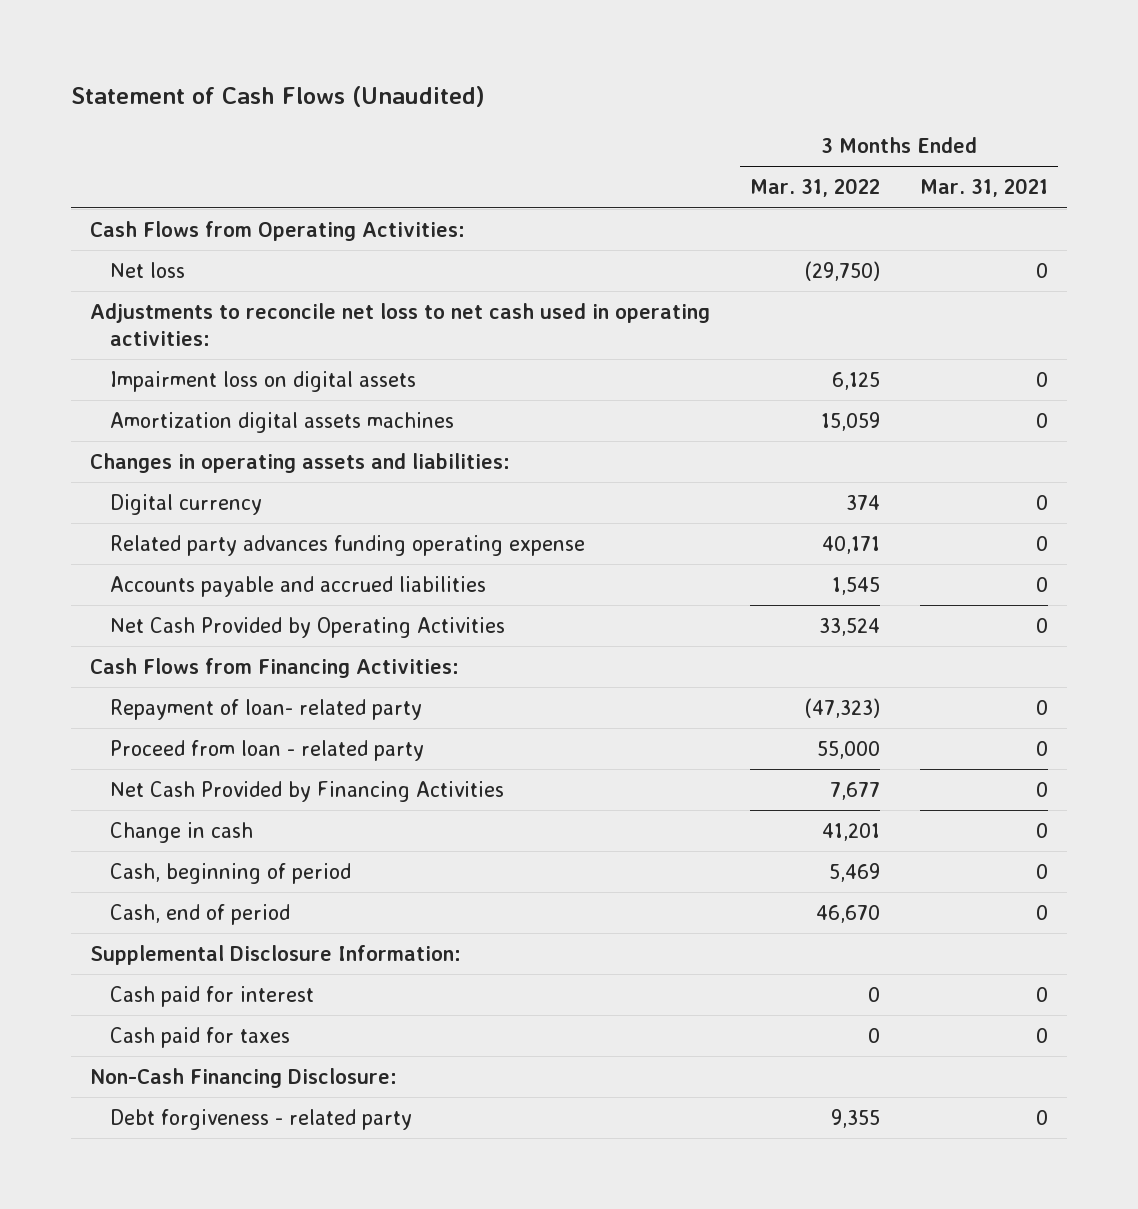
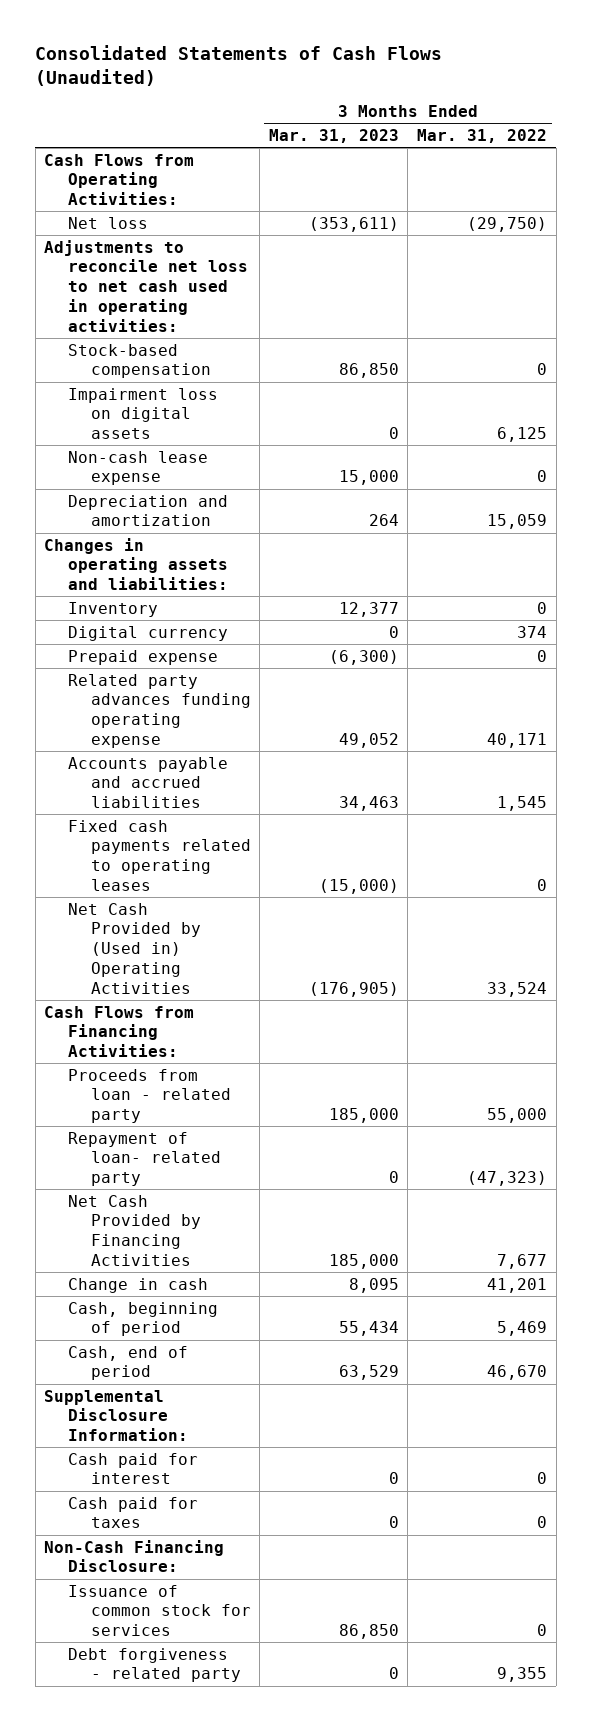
[70,85,485,107] Statement of Cash Flows (Unaudited) -> [35,44,443,87] Consolidated Statements of Cash Flows (Unaudited)
[919,178,1048,198] Mar. 31, 2021 -> none
none -> [268,128,399,143] Mar. 31, 2023
none -> [67,343,211,379] Stock-based compensation
none -> [67,450,208,486] Non-cash lease expense
[110,411,455,433] Amortization digital assets machines -> [67,494,228,527] Depreciation and amortization
none -> [67,601,158,617] Inventory
none -> [67,649,218,665] Prepaid expense
none -> [67,819,251,892] Fixed cash payments related to operating leases
[110,616,506,638] Net Cash Provided by Operating Activities -> [67,902,201,995] Net Cash Provided by (Used in) Operating Activities
none -> [67,1068,231,1124] Proceeds from loan - related party
[110,739,425,761] Proceed from loan - related party -> none
none -> [67,1584,251,1637] Issuance of common stock for services

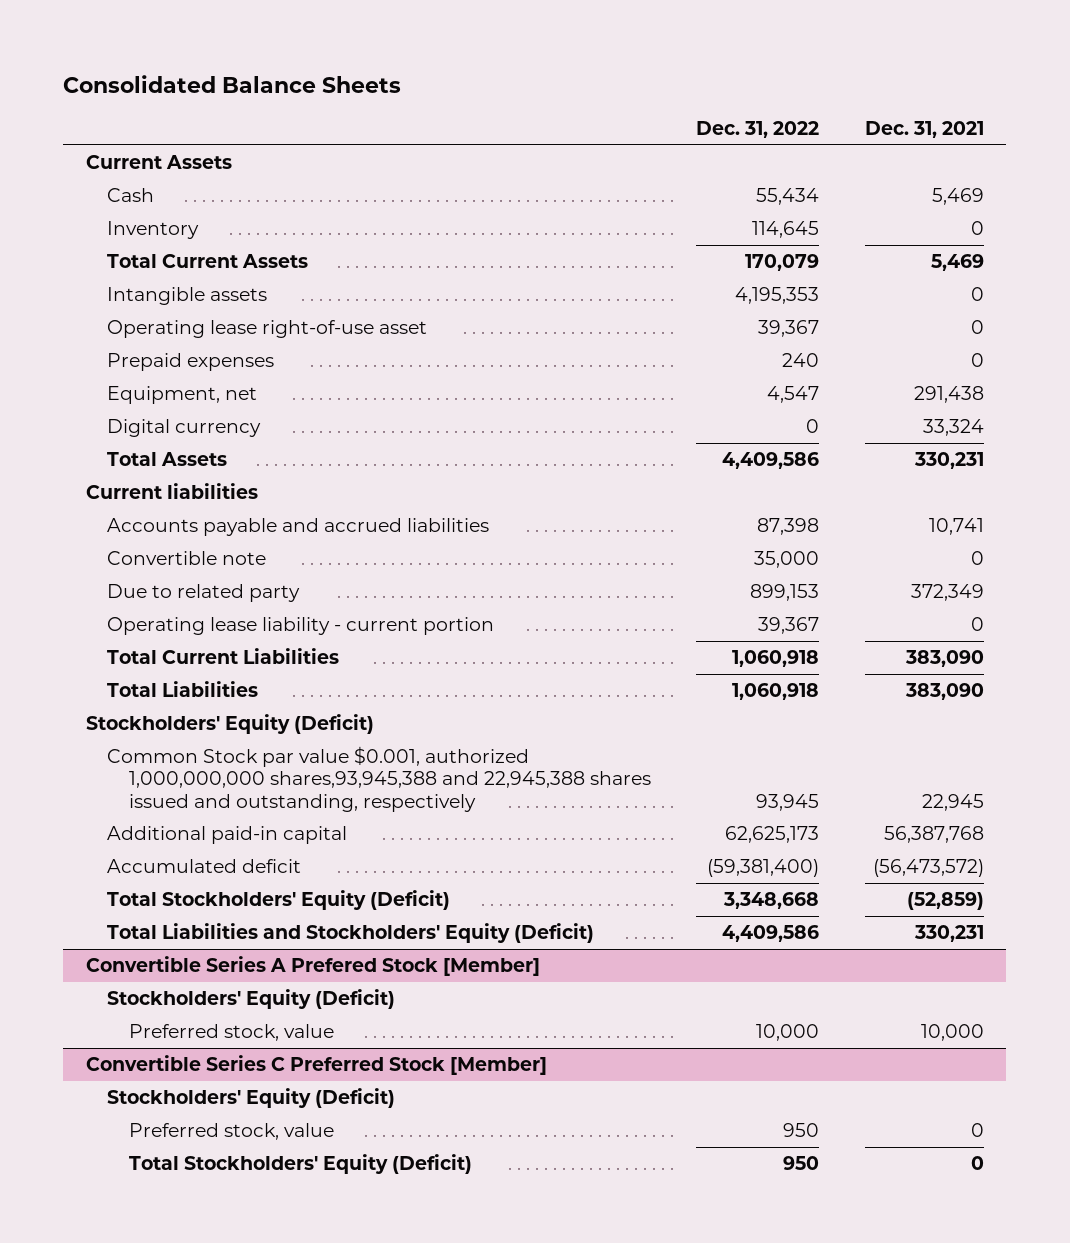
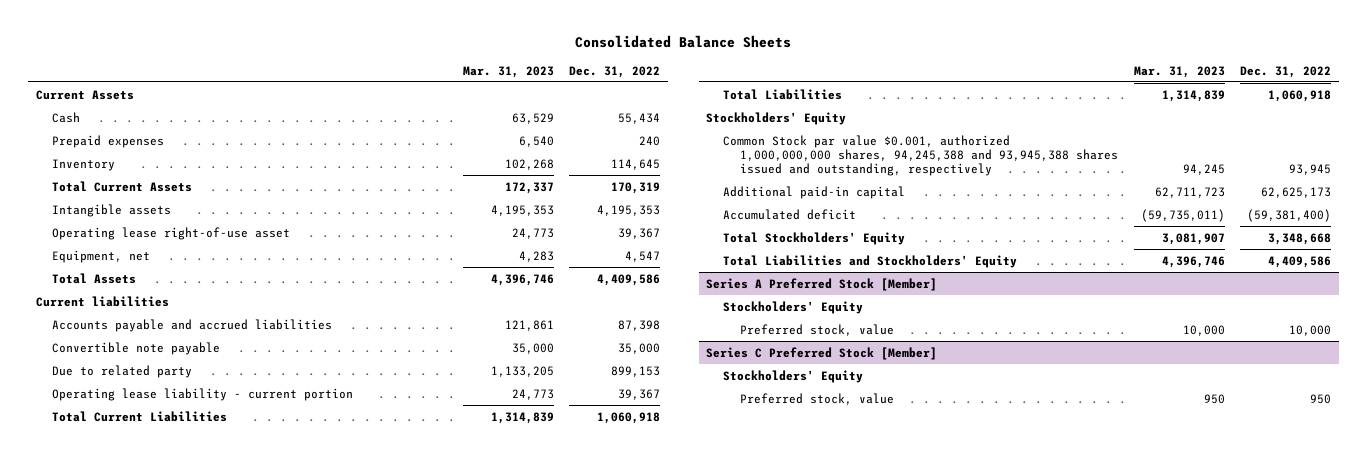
[864,121,984,139] Dec. 31, 2021 -> none
none -> [462,65,554,78] Mar. 31, 2023
[107,353,275,372] Prepaid expenses -> [52,134,165,148] Prepaid expenses
[745,254,820,272] 170,079 -> [611,181,661,194] 170,319
[107,419,262,438] Digital currency -> none
[107,551,267,566] Convertible note -> [52,341,221,355] Convertible note payable
[85,714,374,735] Stockholders' Equity (Deficit) -> [706,111,847,125] Stockholders' Equity
[107,746,651,812] Common Stock par value $0.001, authorized 1,000,000,000 shares,93,945,388 and 22,945,388 shares issued and outstanding, respectively -> [723,134,1118,177] Common Stock par value $0.001, authorized 1,000,000,000 shares, 94,245,388 and 93,945,388 shares issued and outstanding, respectively
[107,890,451,911] Total Stockholders' Equity (Deficit) -> [723,231,906,245] Total Stockholders' Equity
[107,923,595,944] Total Liabilities and Stockholders' Equity (Deficit) -> [723,254,1018,268] Total Liabilities and Stockholders' Equity
[85,956,540,977] Convertible Series A Prefered Stock [Member] -> [706,277,938,291] Series A Preferred Stock [Member]
[107,989,396,1010] Stockholders' Equity (Deficit) -> [723,300,864,314] Stockholders' Equity
[85,1055,547,1076] Convertible Series C Preferred Stock [Member] -> [706,346,938,360] Series C Preferred Stock [Member]
[107,1088,396,1109] Stockholders' Equity (Deficit) -> [723,369,864,383] Stockholders' Equity
[128,1154,472,1175] Total Stockholders' Equity (Deficit) -> none

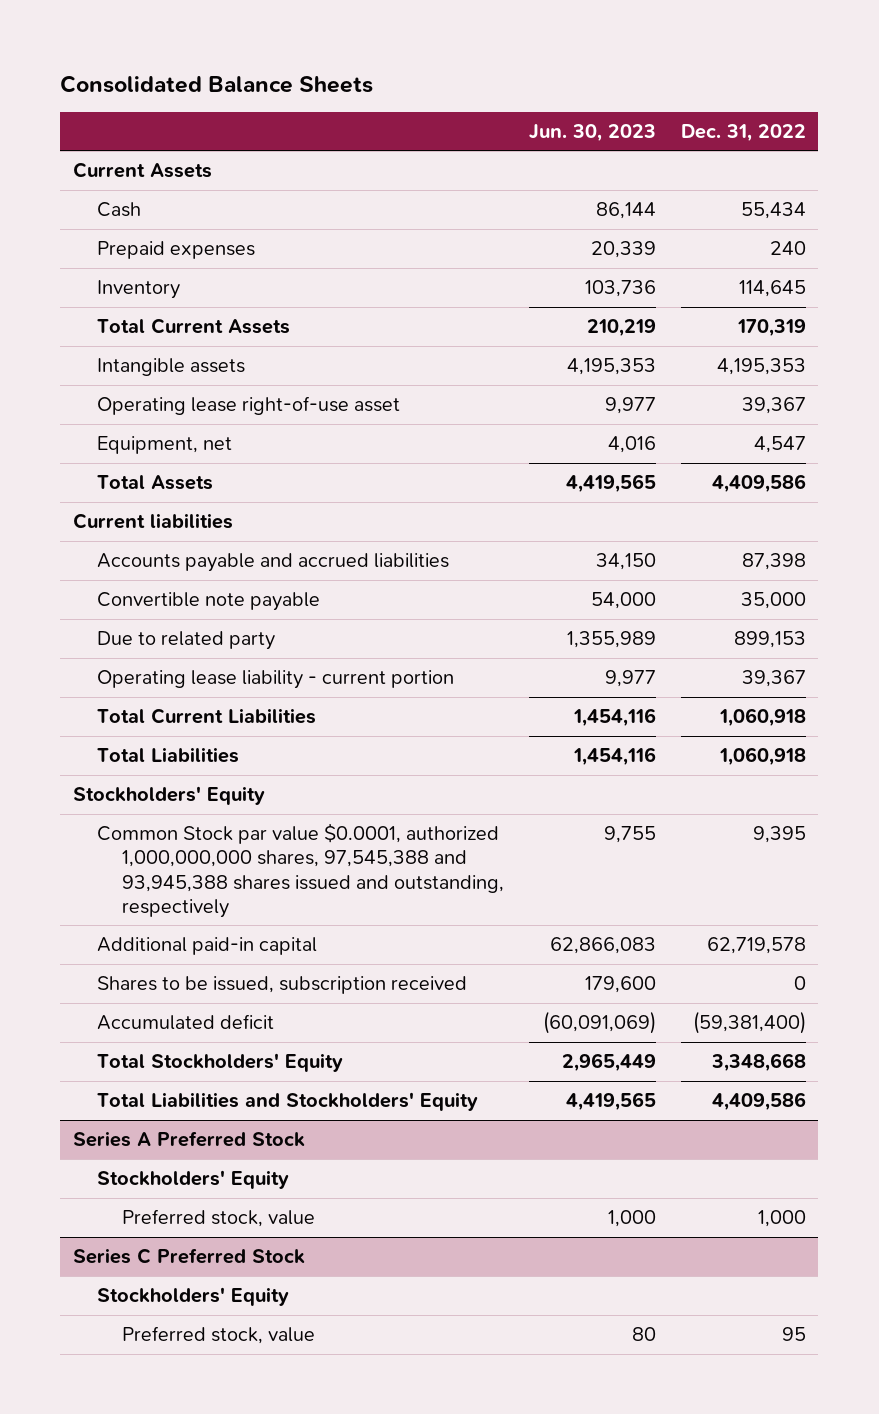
[462,65,554,78] Mar. 31, 2023 -> none
none -> [528,123,656,142] Jun. 30, 2023
[723,134,1118,177] Common Stock par value $0.001, authorized 1,000,000,000 shares, 94,245,388 and 93,945,388 shares issued and outstanding, respectively -> [97,823,504,918] Common Stock par value $0.0001, authorized 1,000,000,000 shares, 97,545,388 and 93,945,388 shares issued and outstanding, respectively
[1289,164,1332,176] 93,945 -> [752,826,806,844] 9,395
[1261,186,1332,198] 62,625,173 -> [706,937,806,955] 62,719,578
none -> [97,976,468,995] Shares to be issued, subscription received
[706,277,938,291] Series A Preferred Stock [Member] -> [72,1131,305,1148] Series A Preferred Stock
[1289,324,1332,336] 10,000 -> [757,1210,806,1228] 1,000
[706,346,938,360] Series C Preferred Stock [Member] -> [72,1248,305,1265] Series C Preferred Stock
[1310,393,1332,404] 950 -> [781,1327,806,1342] 95

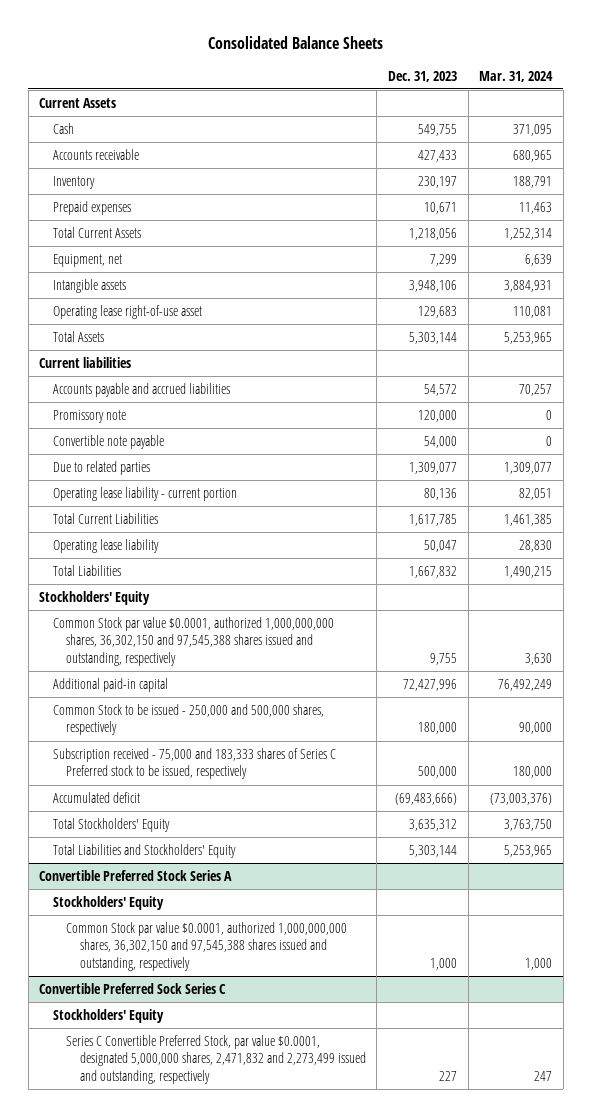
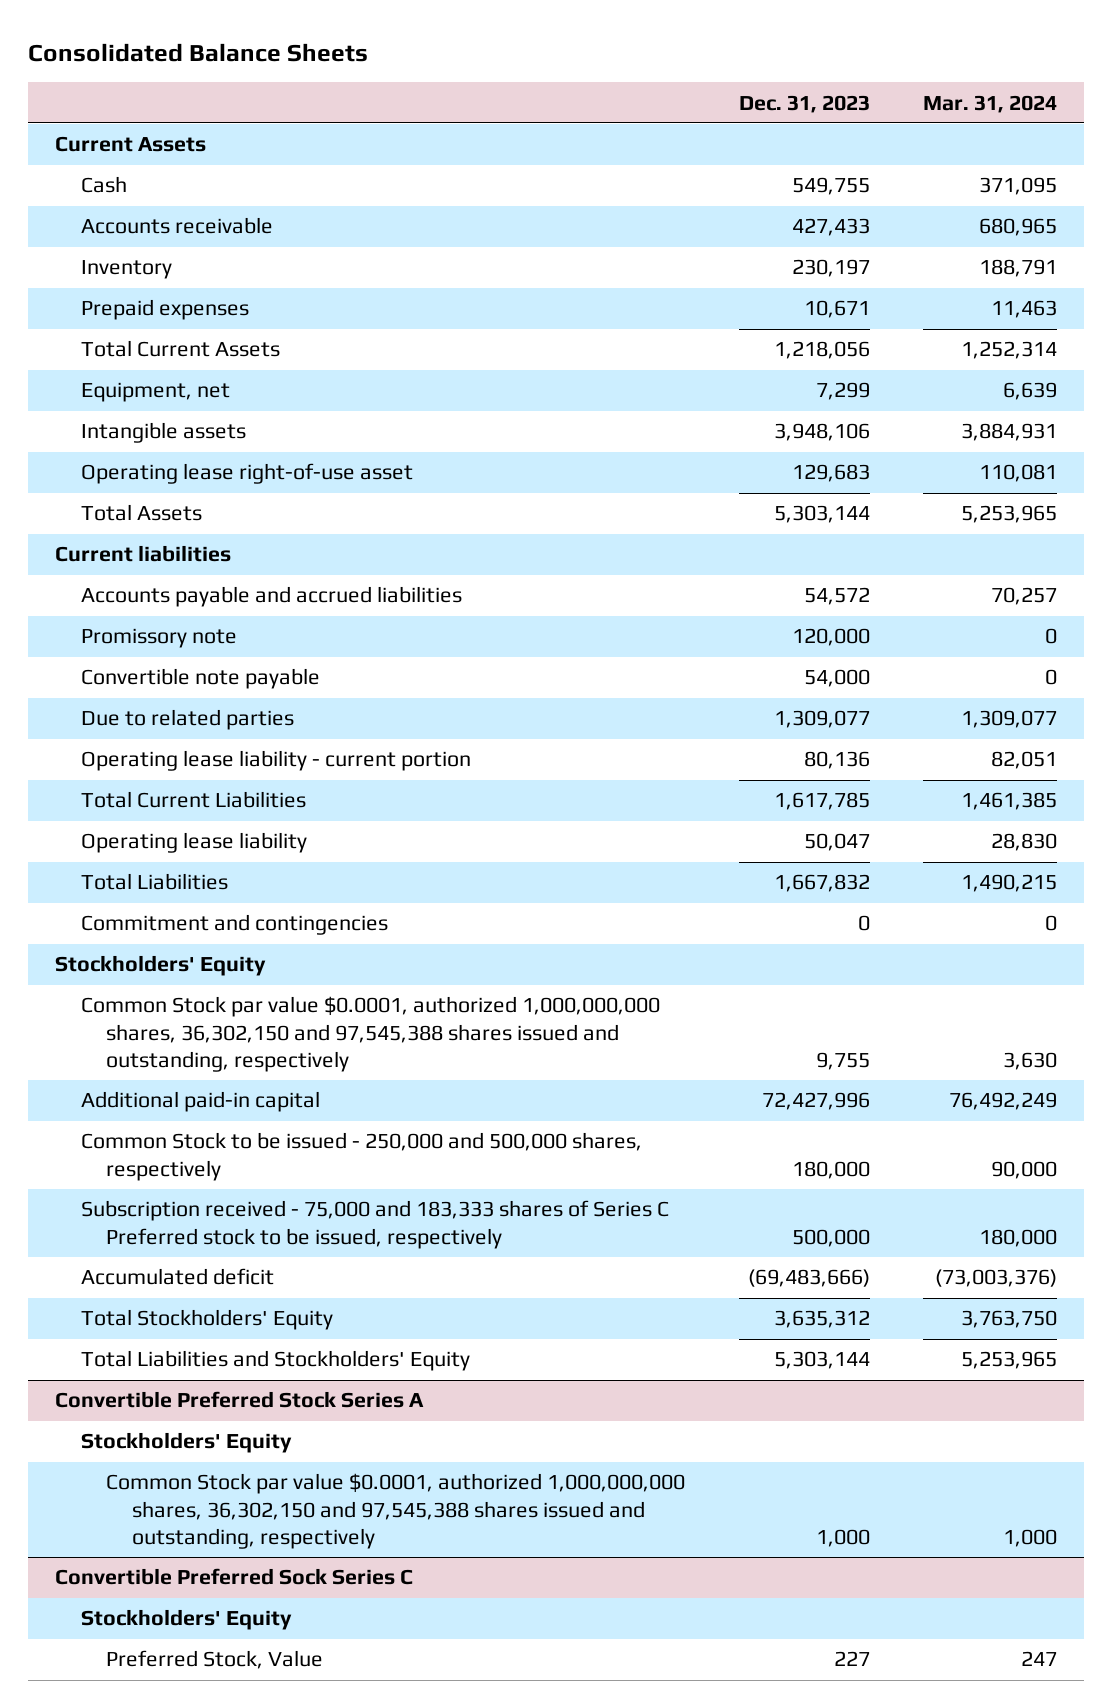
none -> [80,914,388,936] Commitment and contingencies
[66,1034,366,1085] Series C Convertible Preferred Stock, par value $0.0001, designated 5,000,000 shares, 2,471,832 and 2,273,499 issued and outstanding, respectively -> [106,1650,324,1670] Preferred Stock, Value

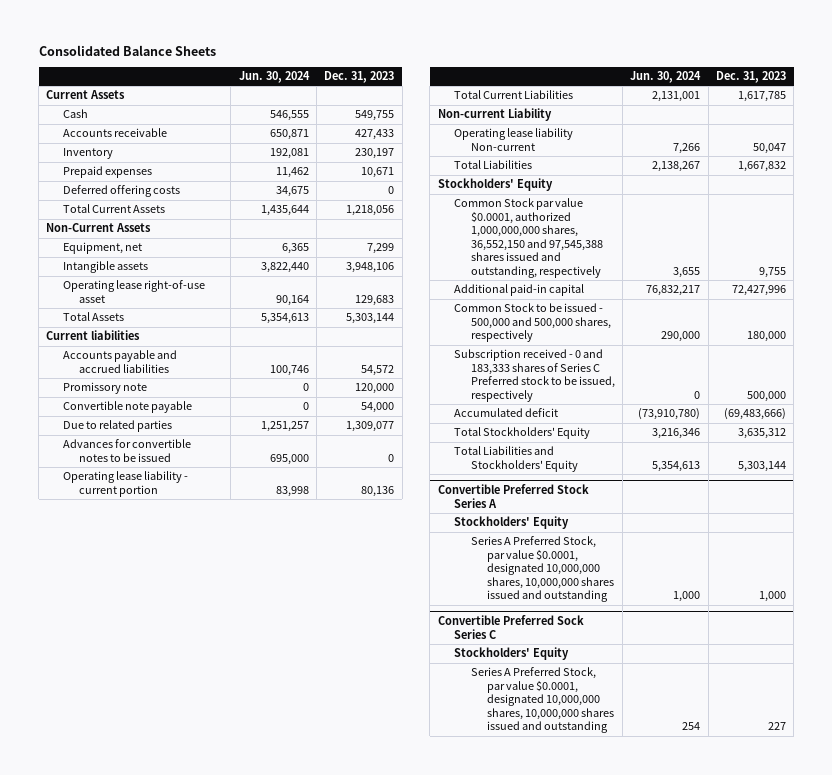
[923,94,1058,113] Mar. 31, 2024 -> none
none -> [238,71,310,84] Jun. 30, 2024
none -> [62,185,180,198] Deferred offering costs
none -> [46,223,152,233] Non-Current Assets
none -> [62,439,191,462] Advances for convertible notes to be issued
none -> [437,108,552,122] Non-current Liability
[80,832,307,854] Operating lease liability -> [454,128,574,151] Operating lease liability Non-current
[80,914,388,936] Commitment and contingencies -> none
[80,996,660,1072] Common Stock par value $0.0001, authorized 1,000,000,000 shares, 36,302,150 and 97,545,388 shares issued and outstanding, respectively -> [454,198,603,278] Common Stock par value $0.0001, authorized 1,000,000,000 shares, 36,552,150 and 97,545,388 shares issued and outstanding, respectively
[80,1132,642,1181] Common Stock to be issued - 250,000 and 500,000 shares, respectively -> [454,303,611,343] Common Stock to be issued - 500,000 and 500,000 shares, respectively
[80,1200,669,1249] Subscription received - 75,000 and 183,333 shares of Series C Preferred stock to be issued, respectively -> [454,349,615,402] Subscription received - 0 and 183,333 shares of Series C Preferred stock to be issued, respectively
[106,1473,686,1549] Common Stock par value $0.0001, authorized 1,000,000,000 shares, 36,302,150 and 97,545,388 shares issued and outstanding, respectively -> none
none -> [470,536,614,603] Series A Preferred Stock, par value $0.0001, designated 10,000,000 shares, 10,000,000 shares issued and outstanding
[106,1650,324,1670] Preferred Stock, Value -> [470,667,614,734] Series A Preferred Stock, par value $0.0001, designated 10,000,000 shares, 10,000,000 shares issued and outstanding

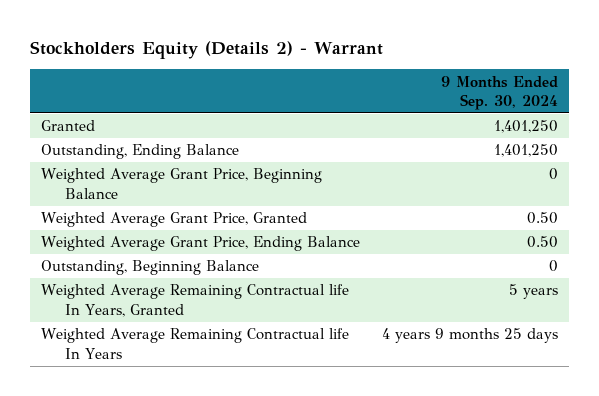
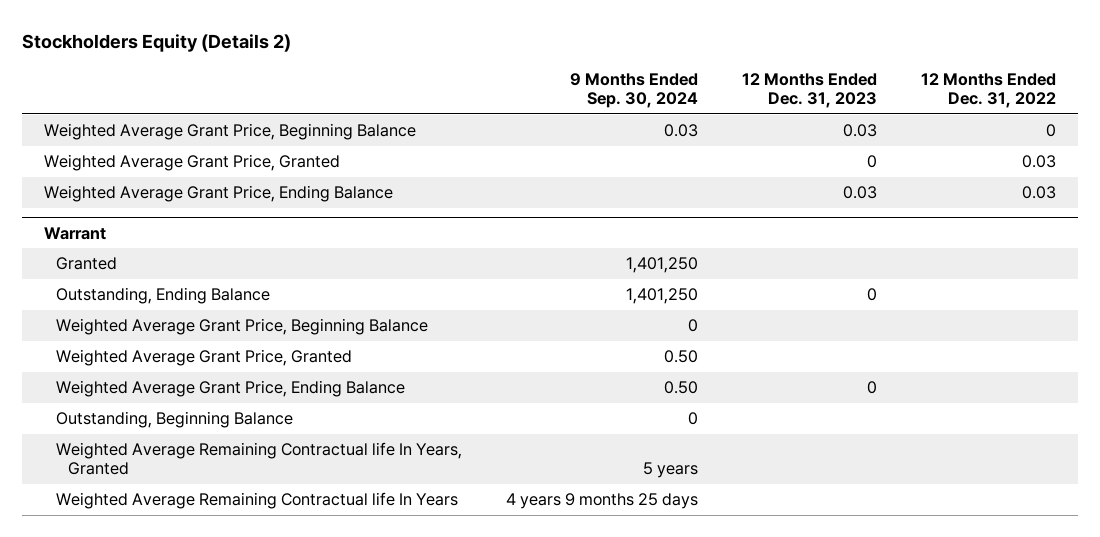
[30,40,384,59] Stockholders Equity (Details 2) - Warrant -> [22,33,292,52] Stockholders Equity (Details 2)
none -> [741,73,877,109] 12 Months Ended Dec. 31, 2023
none -> [920,73,1056,109] 12 Months Ended Dec. 31, 2022
none -> [44,123,417,141] Weighted Average Grant Price, Beginning Balance
none -> [44,154,341,172] Weighted Average Grant Price, Granted
none -> [44,185,394,203] Weighted Average Grant Price, Ending Balance
none -> [44,226,107,240] Warrant

